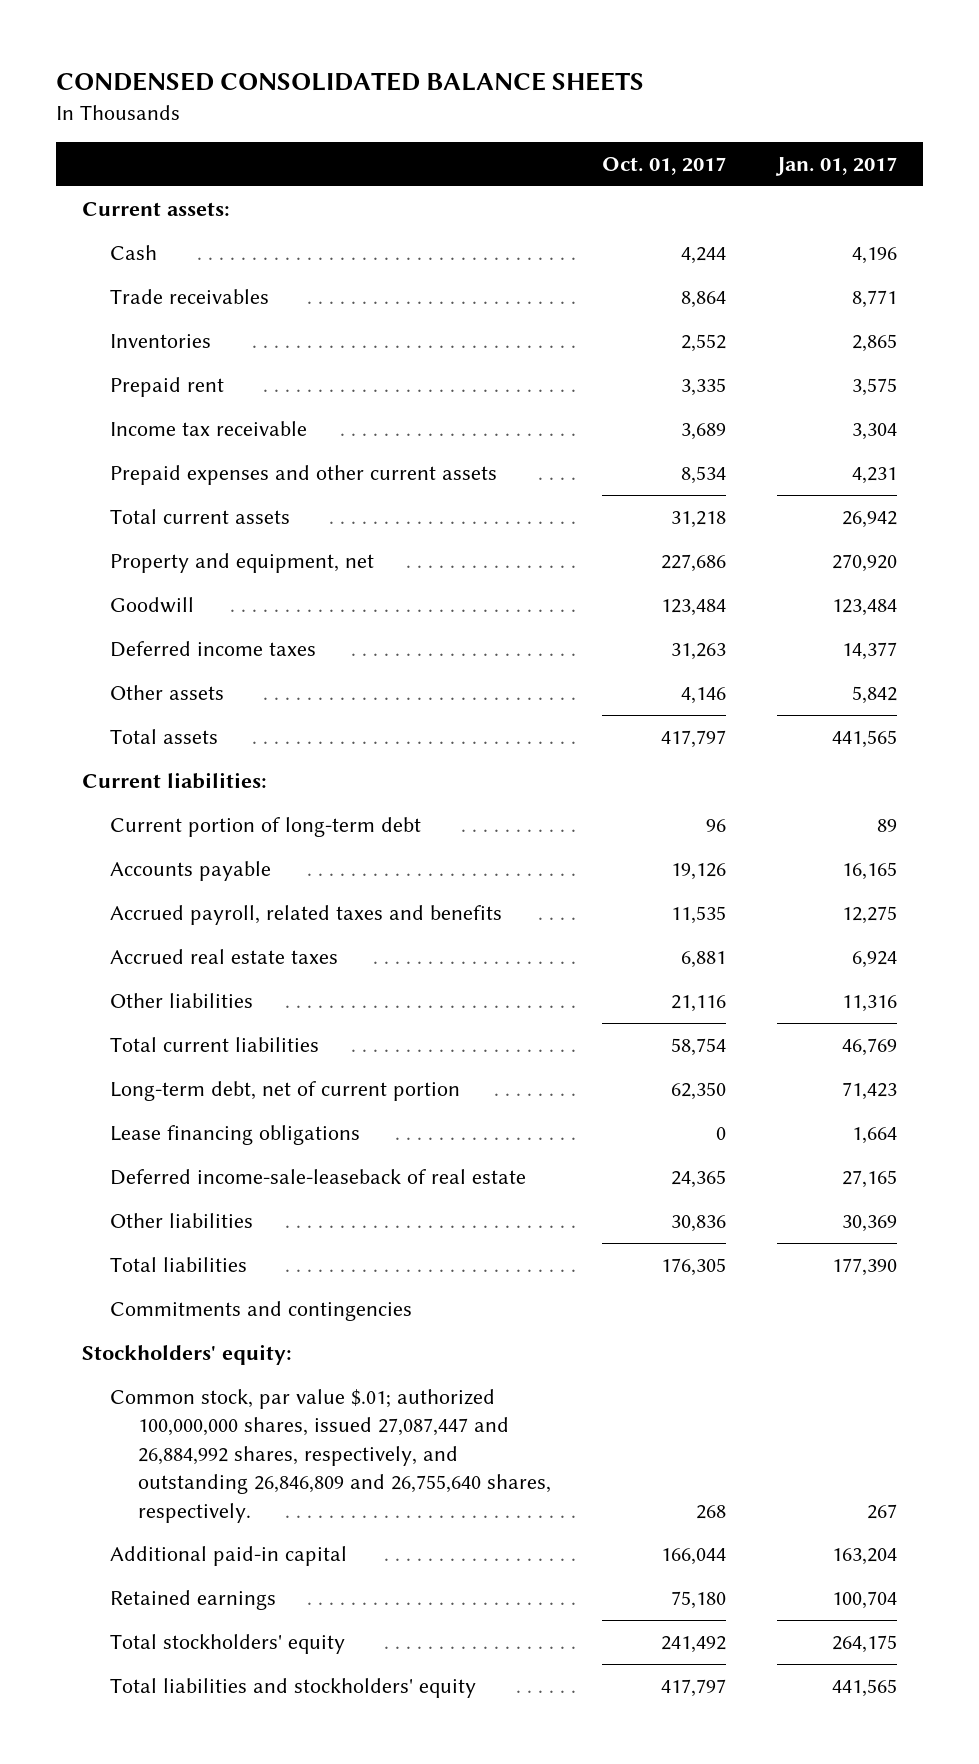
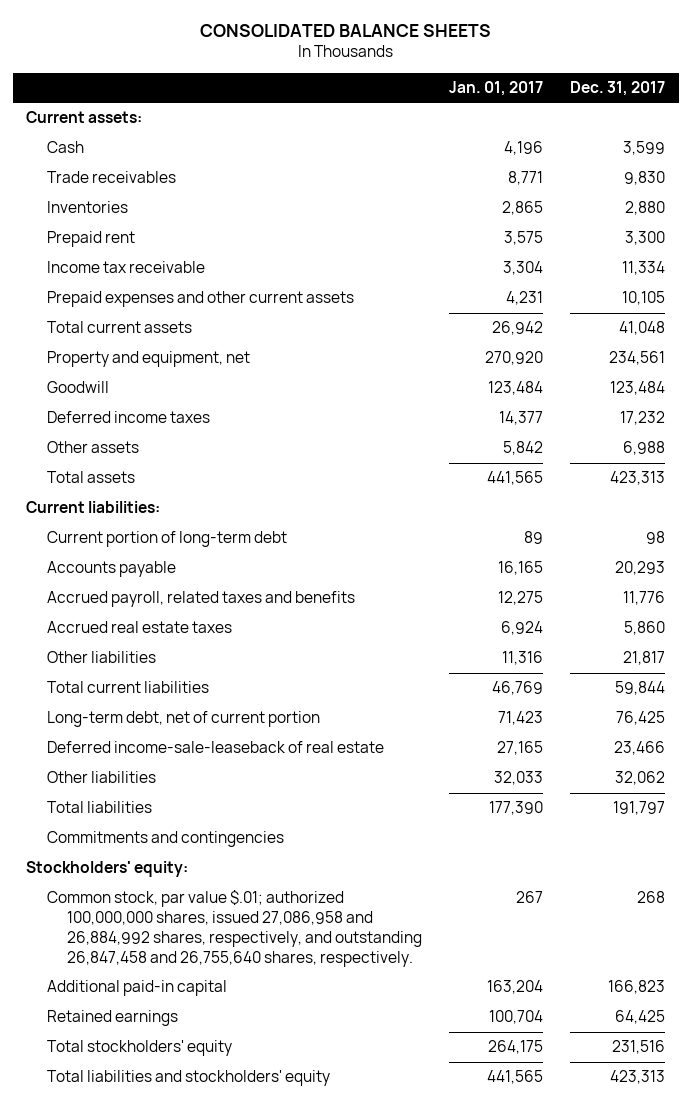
[56,72,645,92] CONDENSED CONSOLIDATED BALANCE SHEETS -> [199,23,491,37] CONSOLIDATED BALANCE SHEETS
[601,156,726,175] Oct. 01, 2017 -> none
none -> [569,81,665,97] Dec. 31, 2017
[109,1124,360,1145] Lease financing obligations -> none
[841,1214,897,1232] 30,369 -> [493,771,543,786] 32,033
[109,1388,551,1523] Common stock, par value $.01; authorized 100,000,000 shares, issued 27,087,447 and 26,884,992 shares, respectively, and outstanding 26,846,809 and 26,755,640 shares, respectively. -> [46,890,422,968] Common stock, par value $.01; authorized 100,000,000 shares, issued 27,086,958 and 26,884,992 shares, respectively, and outstanding 26,847,458 and 26,755,640 shares, respectively.

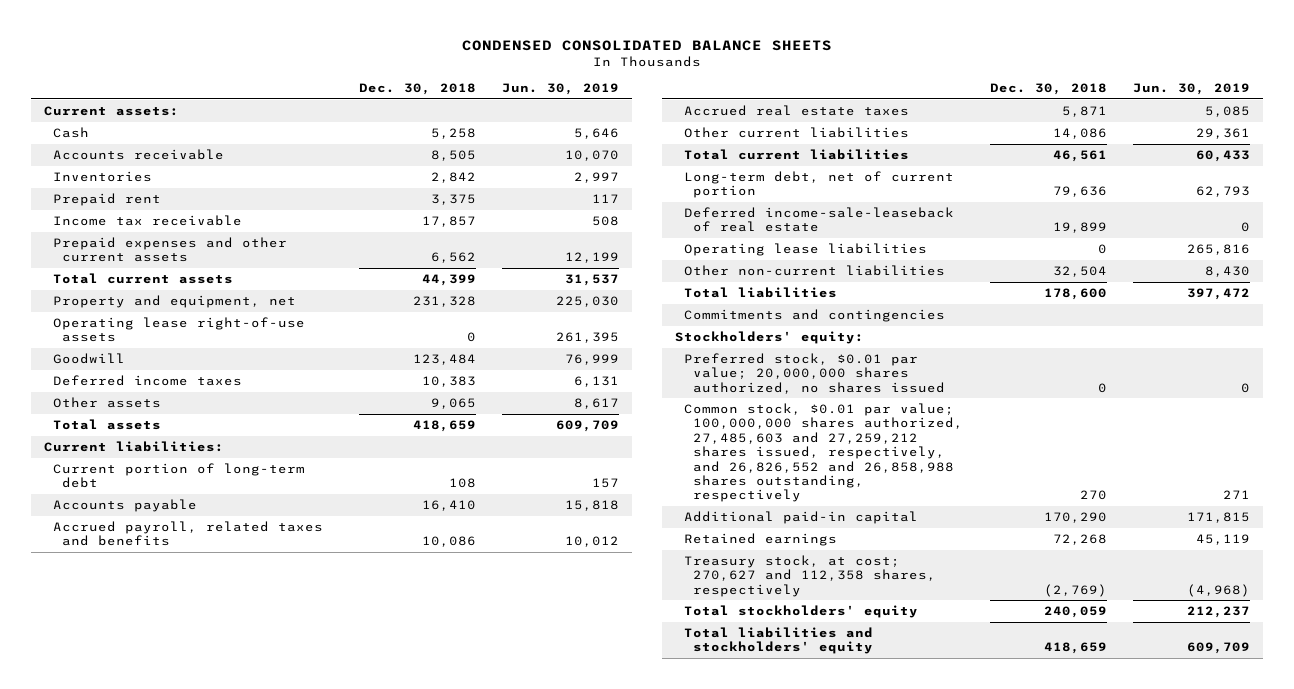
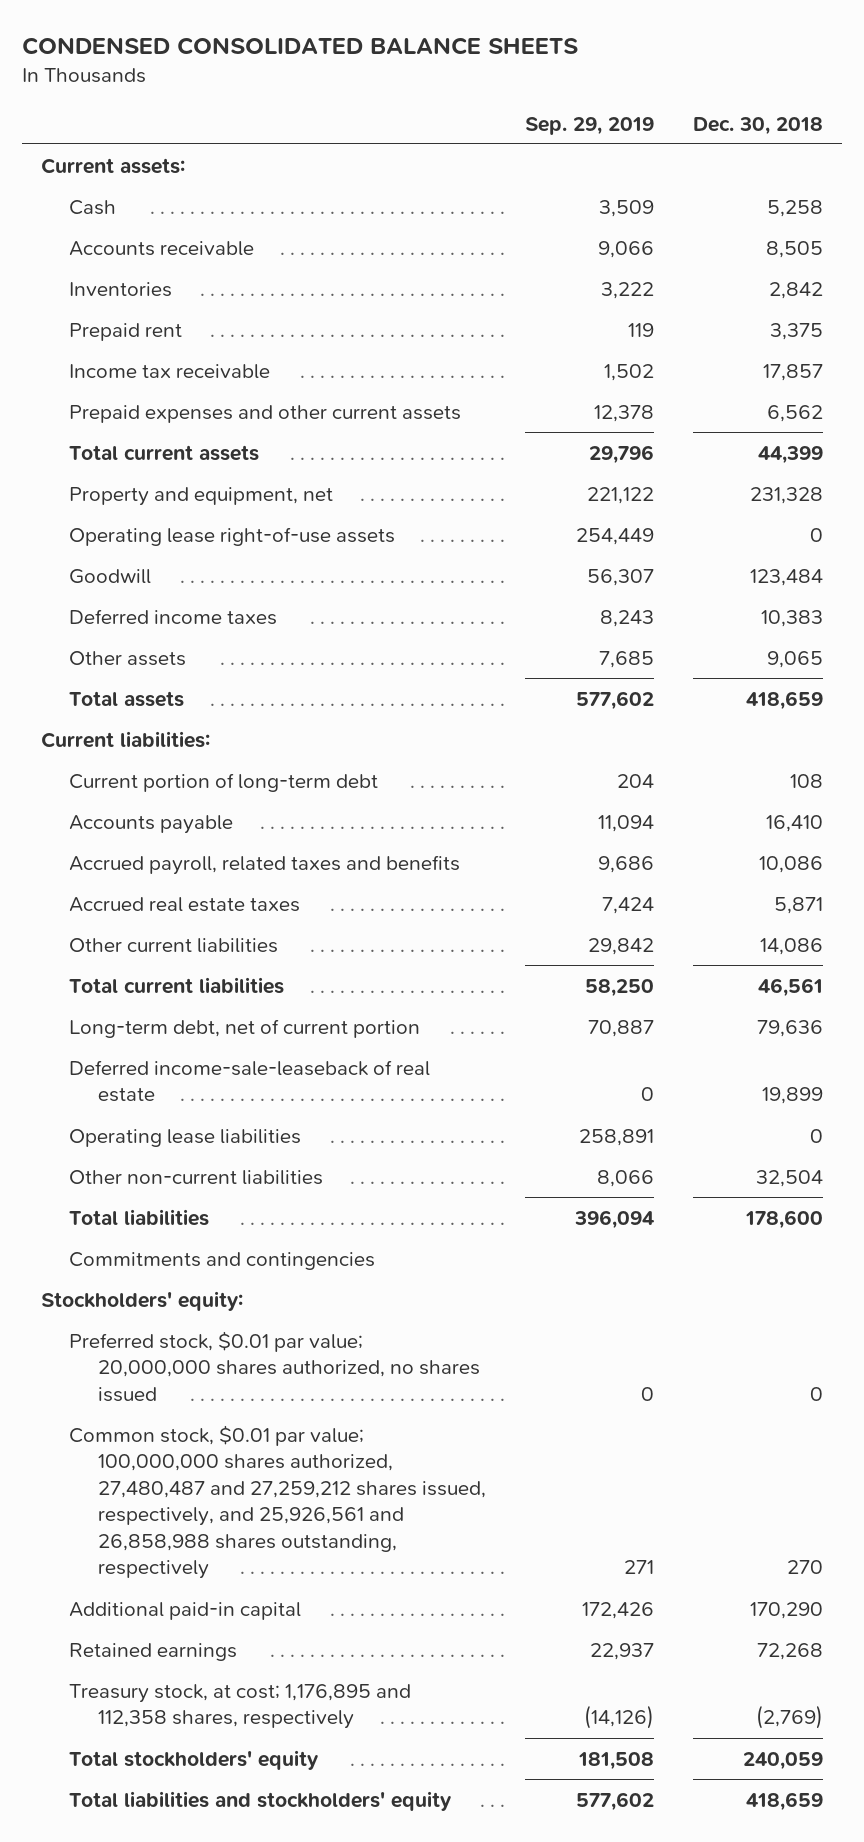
[502,83,620,96] Jun. 30, 2019 -> none
none -> [524,116,654,135] Sep. 29, 2019
[684,402,964,503] Common stock, $0.01 par value; 100,000,000 shares authorized, 27,485,603 and 27,259,212 shares issued, respectively, and 26,826,552 and 26,858,988 shares outstanding, respectively -> [69,1424,486,1580] Common stock, $0.01 par value; 100,000,000 shares authorized, 27,480,487 and 27,259,212 shares issued, respectively, and 25,926,561 and 26,858,988 shares outstanding, respectively
[684,554,937,597] Treasury stock, at cost; 270,627 and 112,358 shares, respectively -> [69,1683,412,1730] Treasury stock, at cost; 1,176,895 and 112,358 shares, respectively

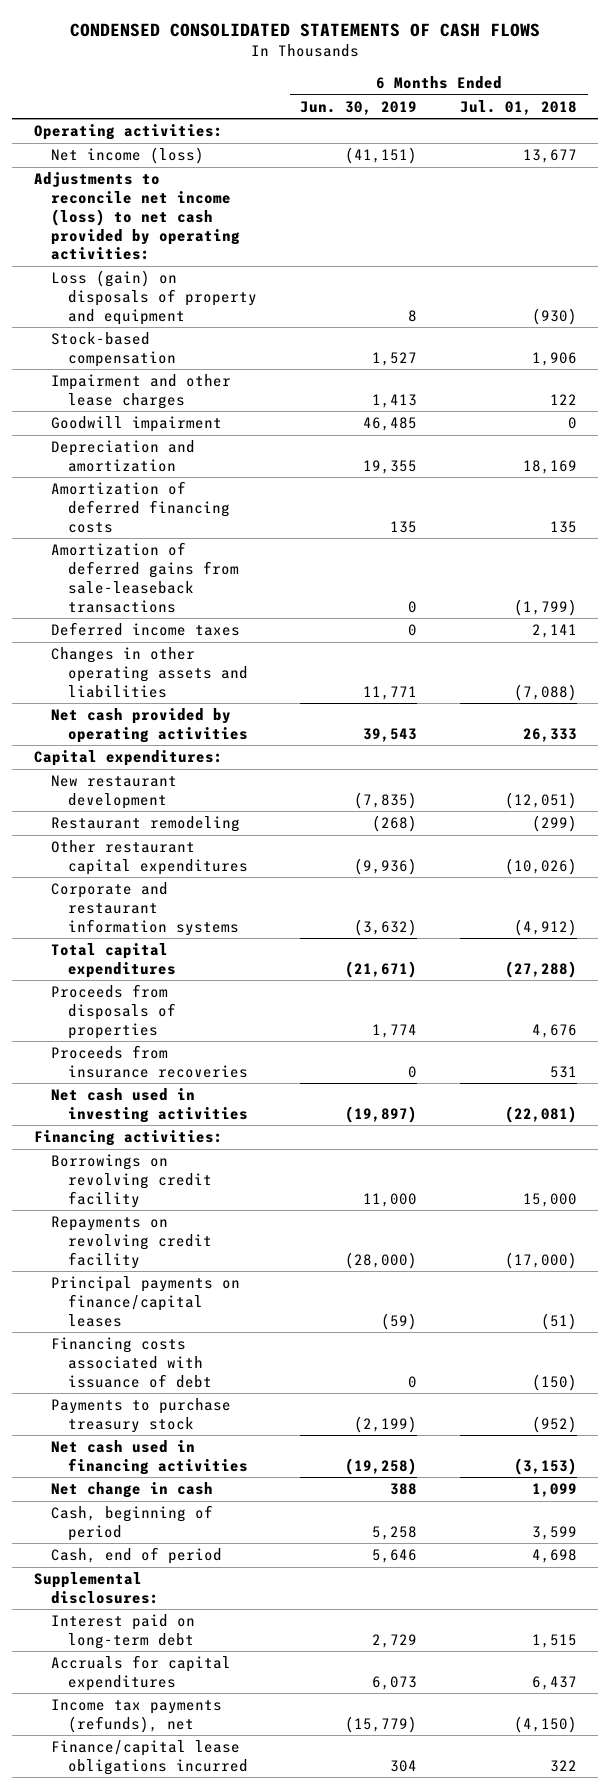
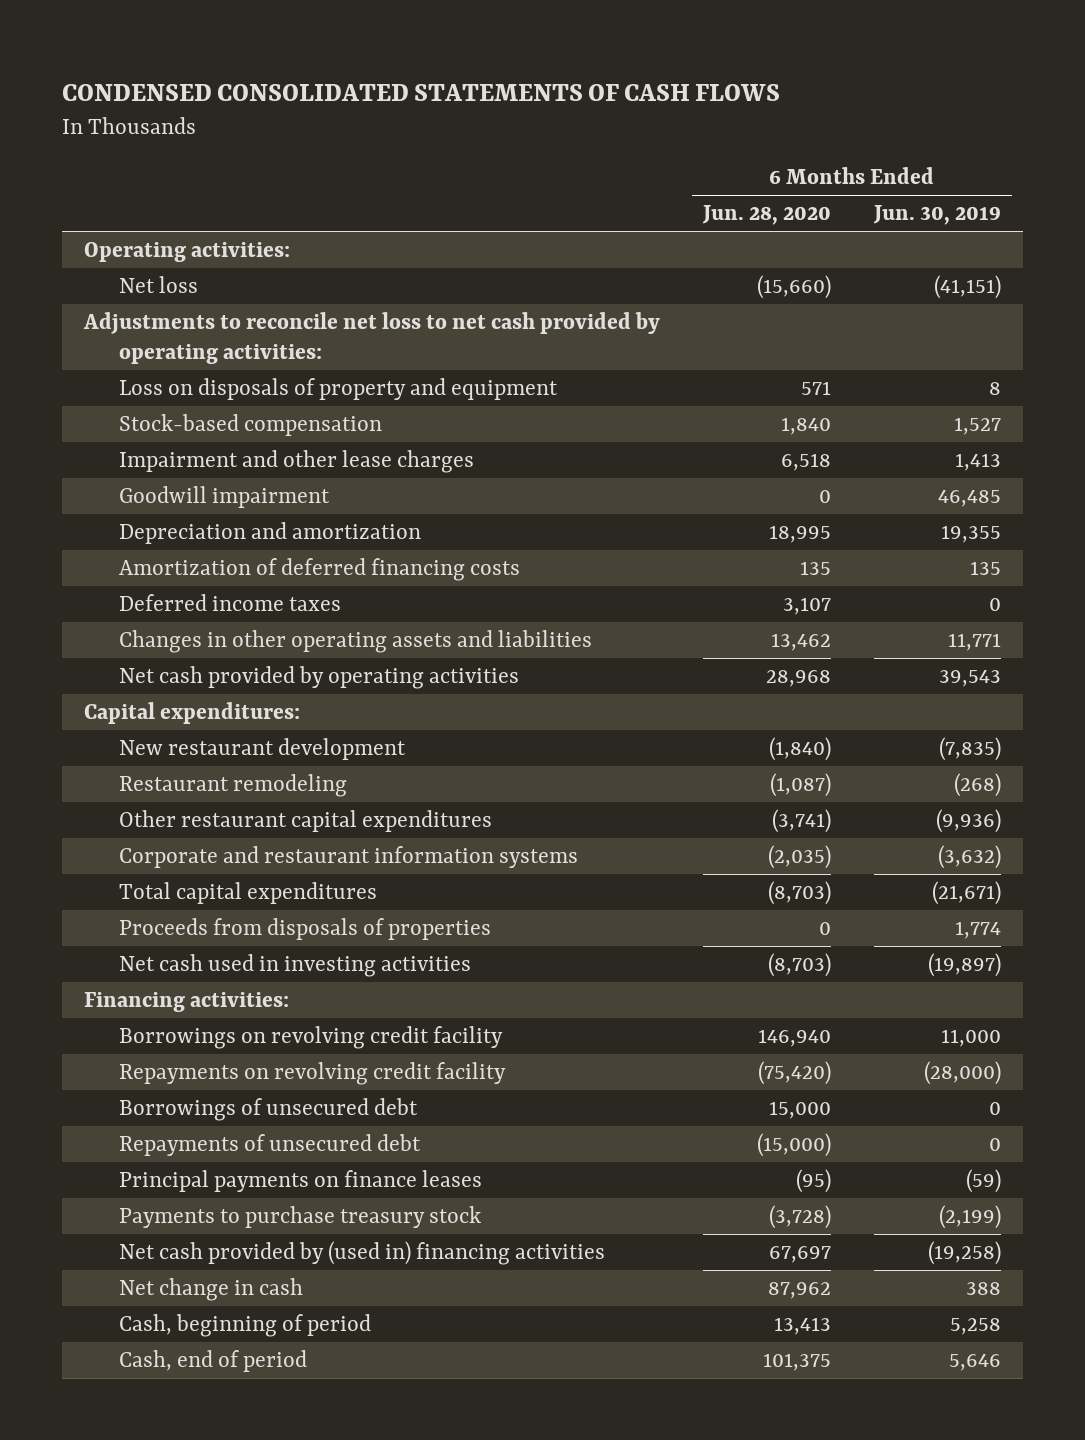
[459,99,577,115] Jul. 01, 2018 -> none
none -> [701,205,831,226] Jun. 28, 2020
[51,147,205,165] Net income (loss) -> [118,276,198,294] Net loss
[33,172,241,261] Adjustments to reconcile net income (loss) to net cash provided by operating activities: -> [82,312,660,365] Adjustments to reconcile net loss to net cash provided by operating activities:
[51,270,258,325] Loss (gain) on disposals of property and equipment -> [118,378,558,401] Loss on disposals of property and equipment
[51,542,240,613] Amortization of deferred gains from sale-leaseback transactions -> none
[51,1045,249,1078] Proceeds from insurance recoveries -> none
[51,1337,213,1388] Financing costs associated with issuance of debt -> none
none -> [118,1098,418,1122] Borrowings of unsecured debt
none -> [118,1134,421,1157] Repayments of unsecured debt
[51,1276,241,1327] Principal payments on finance/capital leases -> [118,1170,482,1193] Principal payments on finance leases
[51,1440,249,1475] Net cash used in financing activities -> [118,1241,605,1266] Net cash provided by (used in) financing activities
[33,1572,160,1604] Supplemental disclosures: -> none
[51,1614,196,1649] Interest paid on long-term debt -> none
[51,1655,232,1691] Accruals for capital expenditures -> none
[51,1699,223,1733] Income tax payments (refunds), net -> none
[51,1740,249,1775] Finance/capital lease obligations incurred -> none

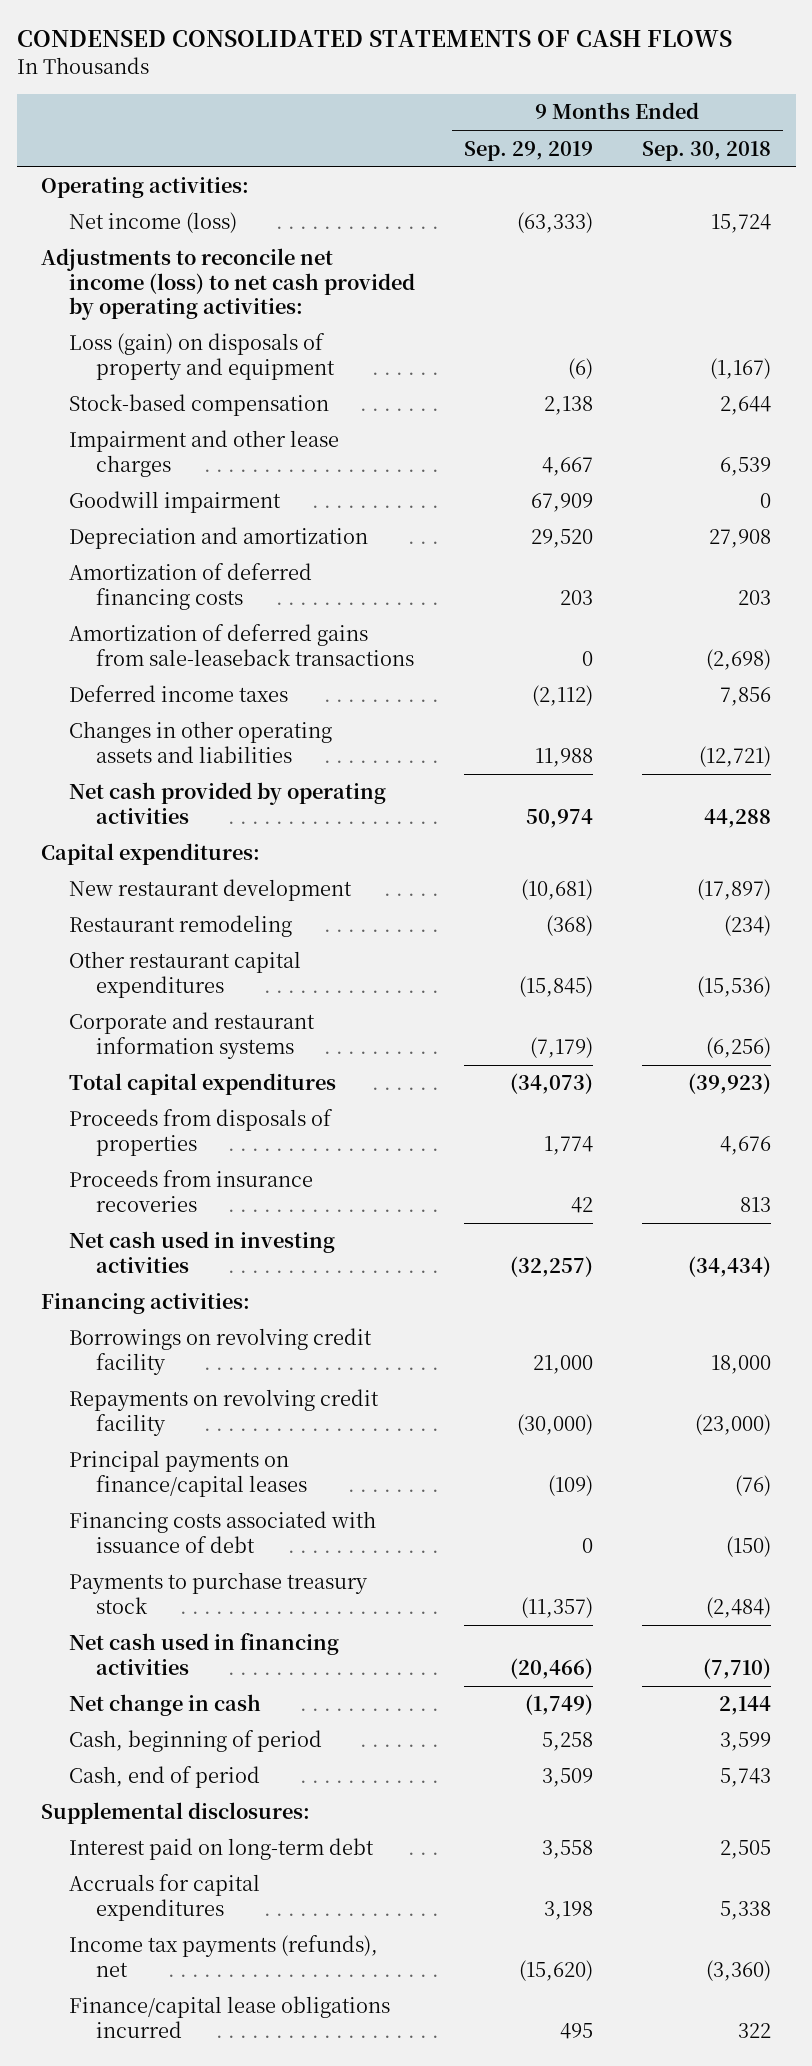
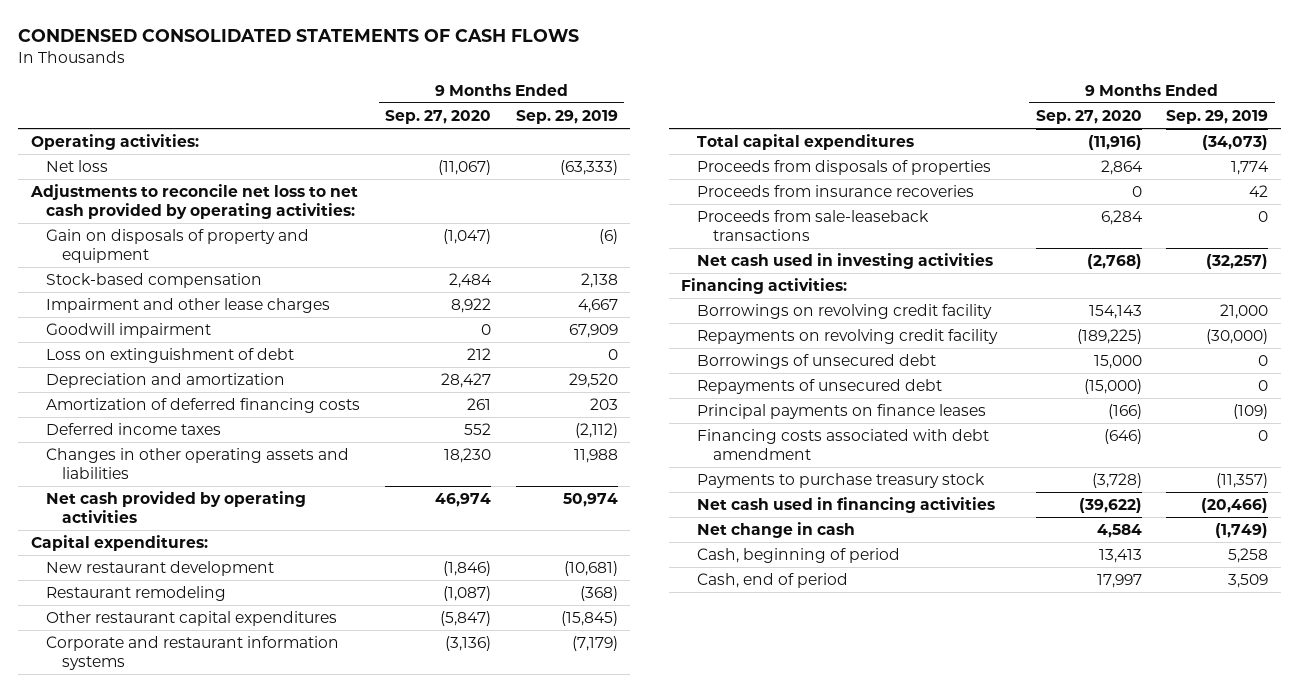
[641,140,771,161] Sep. 30, 2018 -> none
none -> [385,109,492,124] Sep. 27, 2020
[68,212,237,234] Net income (loss) -> [46,159,109,172] Net loss
[41,248,415,320] Adjustments to reconcile net income (loss) to net cash provided by operating activities: -> [29,183,358,219] Adjustments to reconcile net loss to net cash provided by operating activities:
[68,333,336,380] Loss (gain) on disposals of property and equipment -> [46,228,310,263] Gain on disposals of property and equipment
none -> [46,347,295,363] Loss on extinguishment of debt
[68,624,415,666] Amortization of deferred gains from sale-leaseback transactions -> none
none -> [696,209,929,241] Proceeds from sale-leaseback transactions
none -> [696,353,936,369] Borrowings of unsecured debt
none -> [696,378,942,394] Repayments of unsecured debt
[68,1450,308,1497] Principal payments on finance/capital leases -> [696,403,986,419] Principal payments on finance leases
[68,1511,376,1553] Financing costs associated with issuance of debt -> [696,428,989,460] Financing costs associated with debt amendment
[41,1802,311,1825] Supplemental disclosures: -> none
[68,1838,374,1861] Interest paid on long-term debt -> none
[68,1874,260,1921] Accruals for capital expenditures -> none
[68,1935,378,1977] Income tax payments (refunds), net -> none
[68,1996,390,2038] Finance/capital lease obligations incurred -> none

